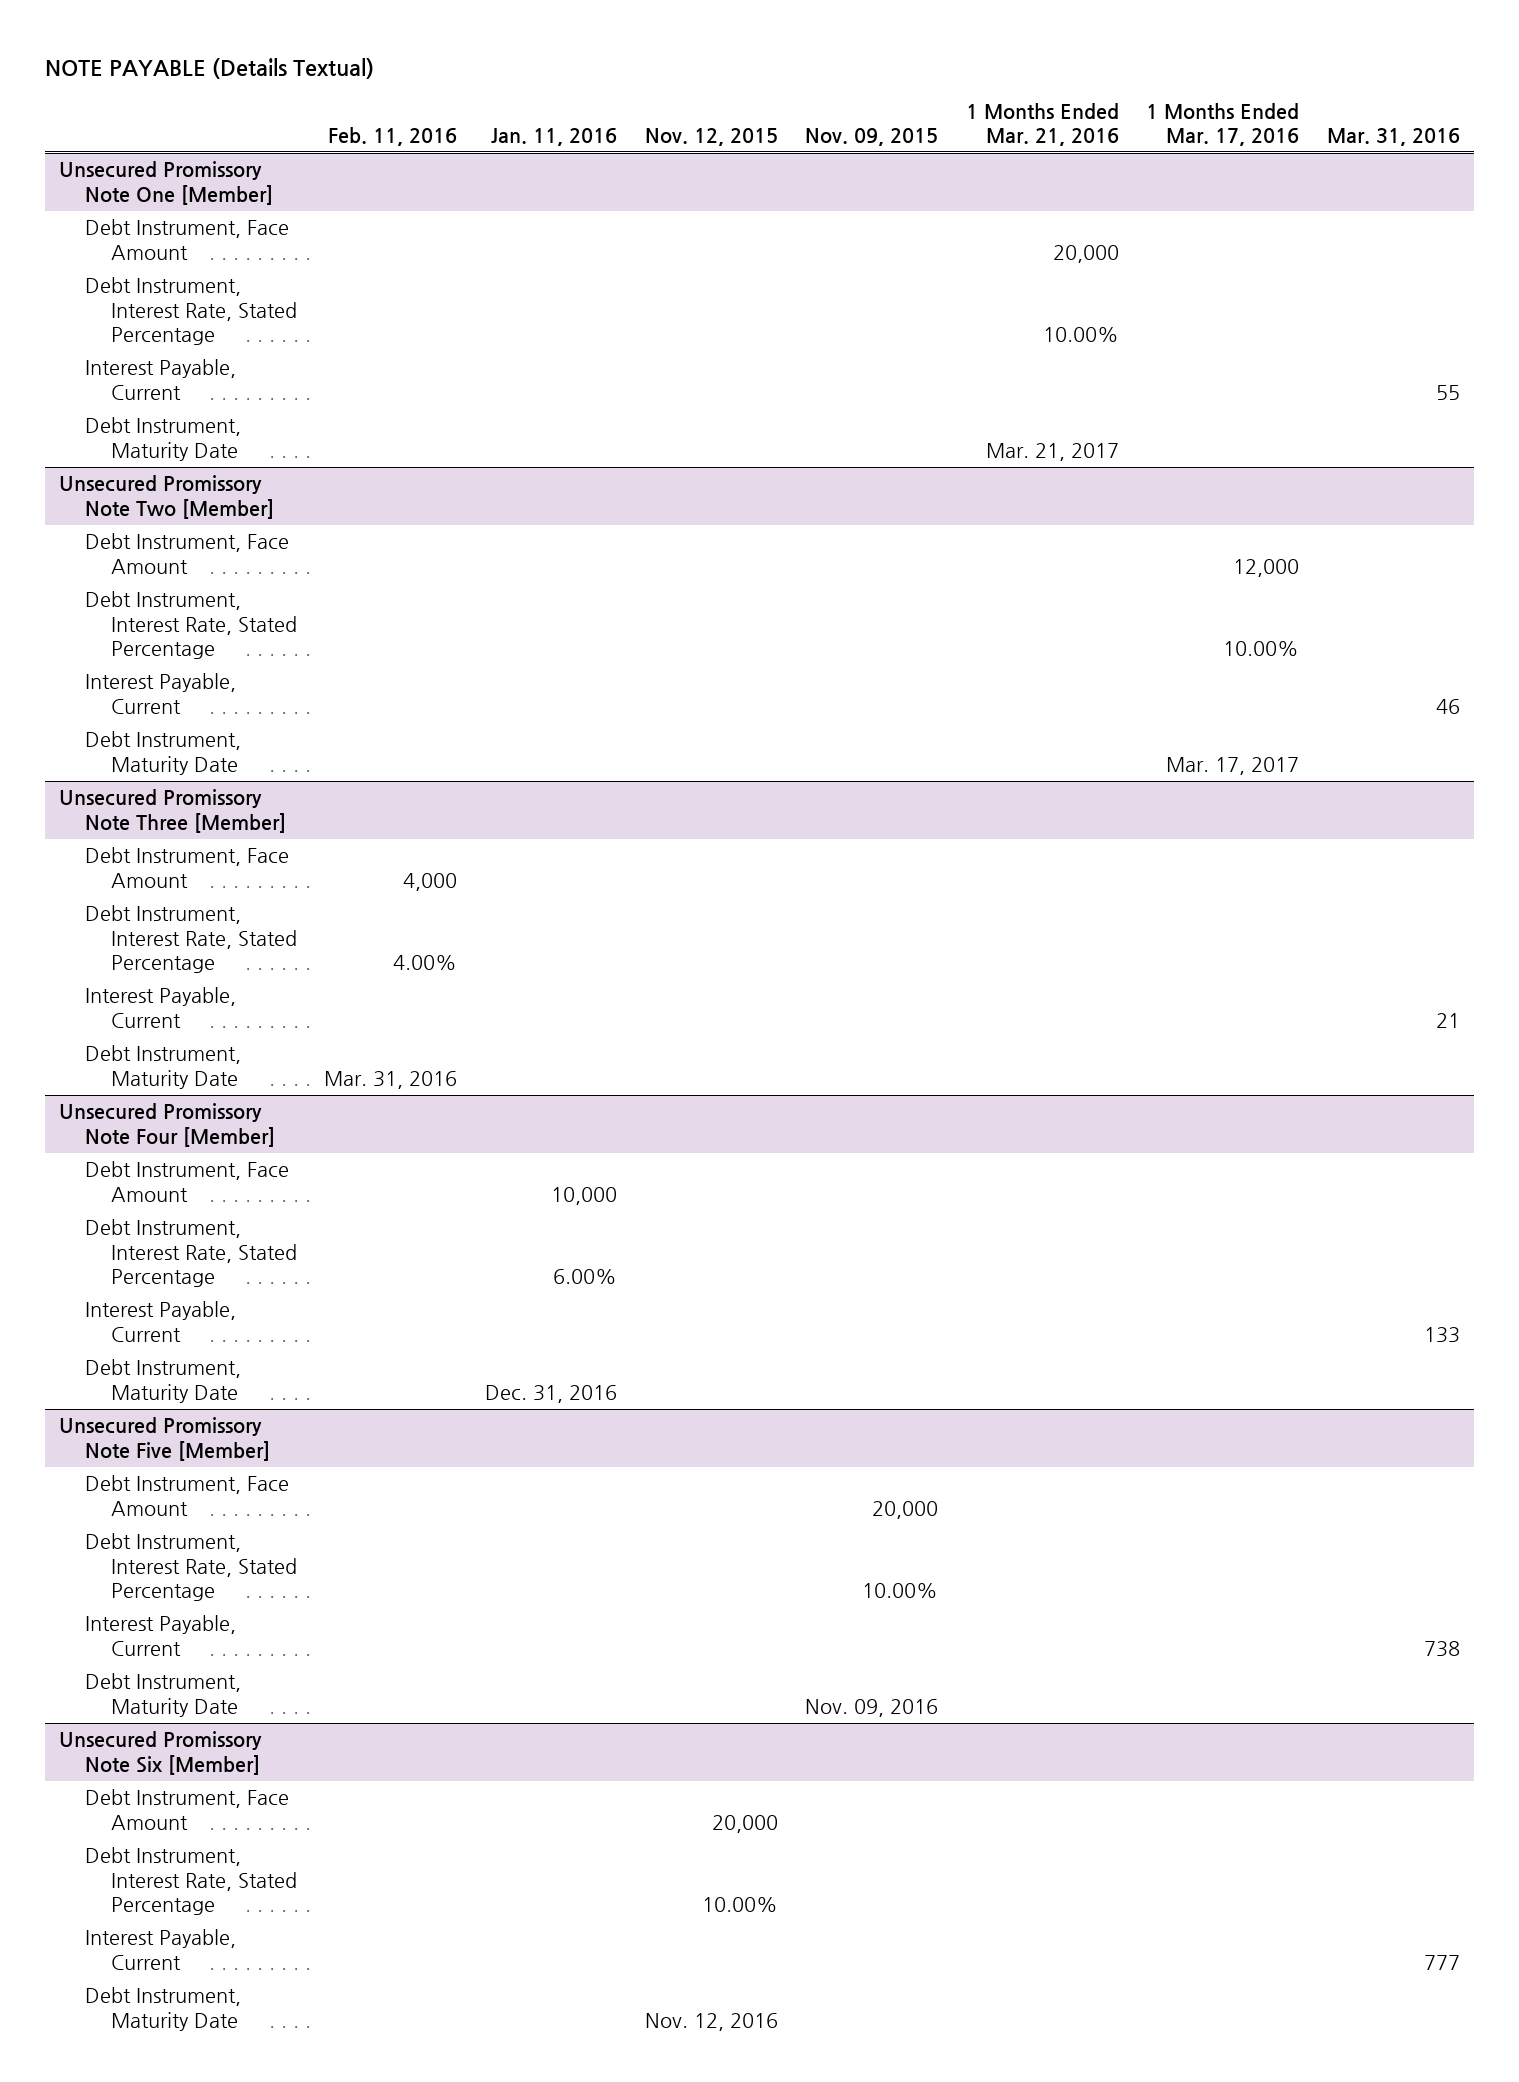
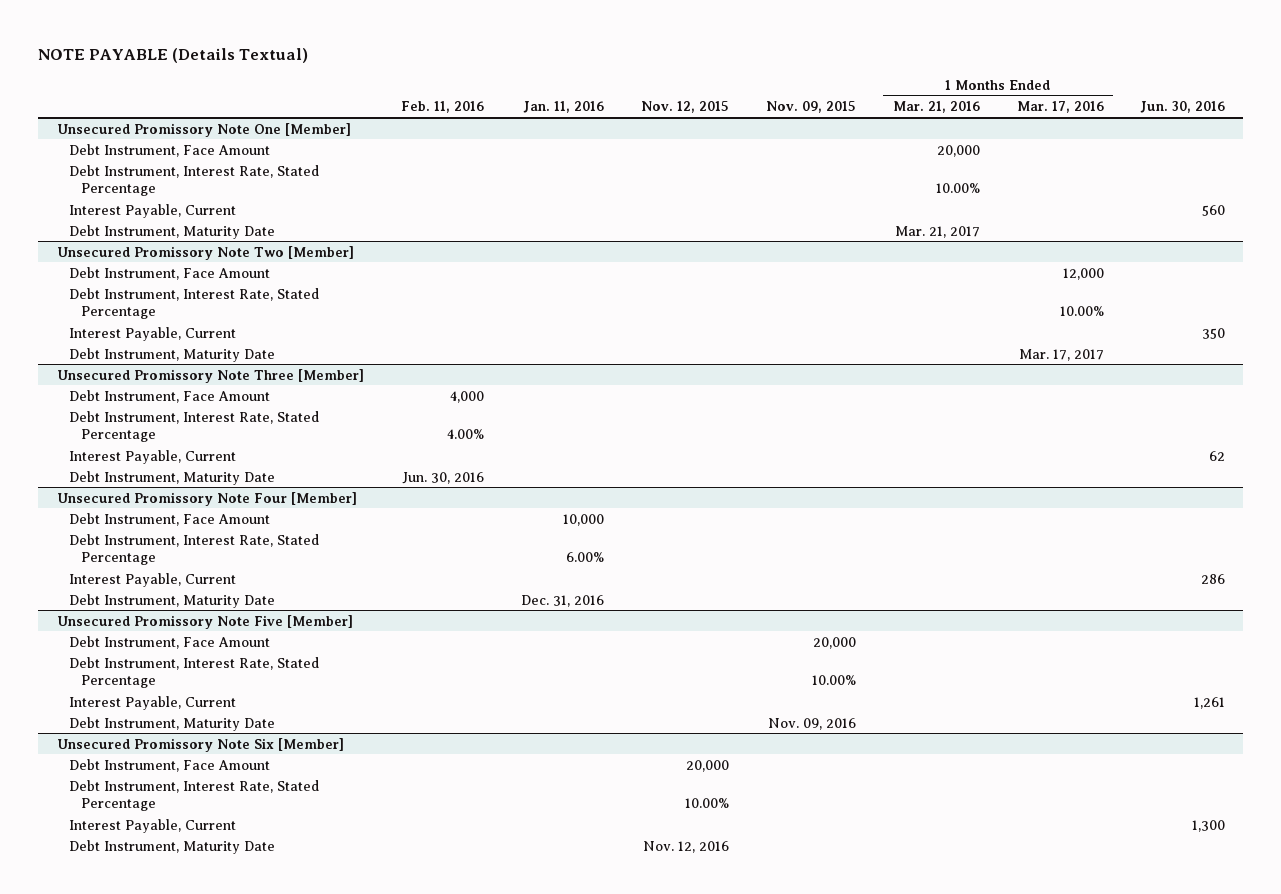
[1326,127,1460,146] Mar. 31, 2016 -> none
none -> [1139,101,1225,114] Jun. 30, 2016
[324,1070,458,1089] Mar. 31, 2016 -> [401,471,484,484] Jun. 30, 2016

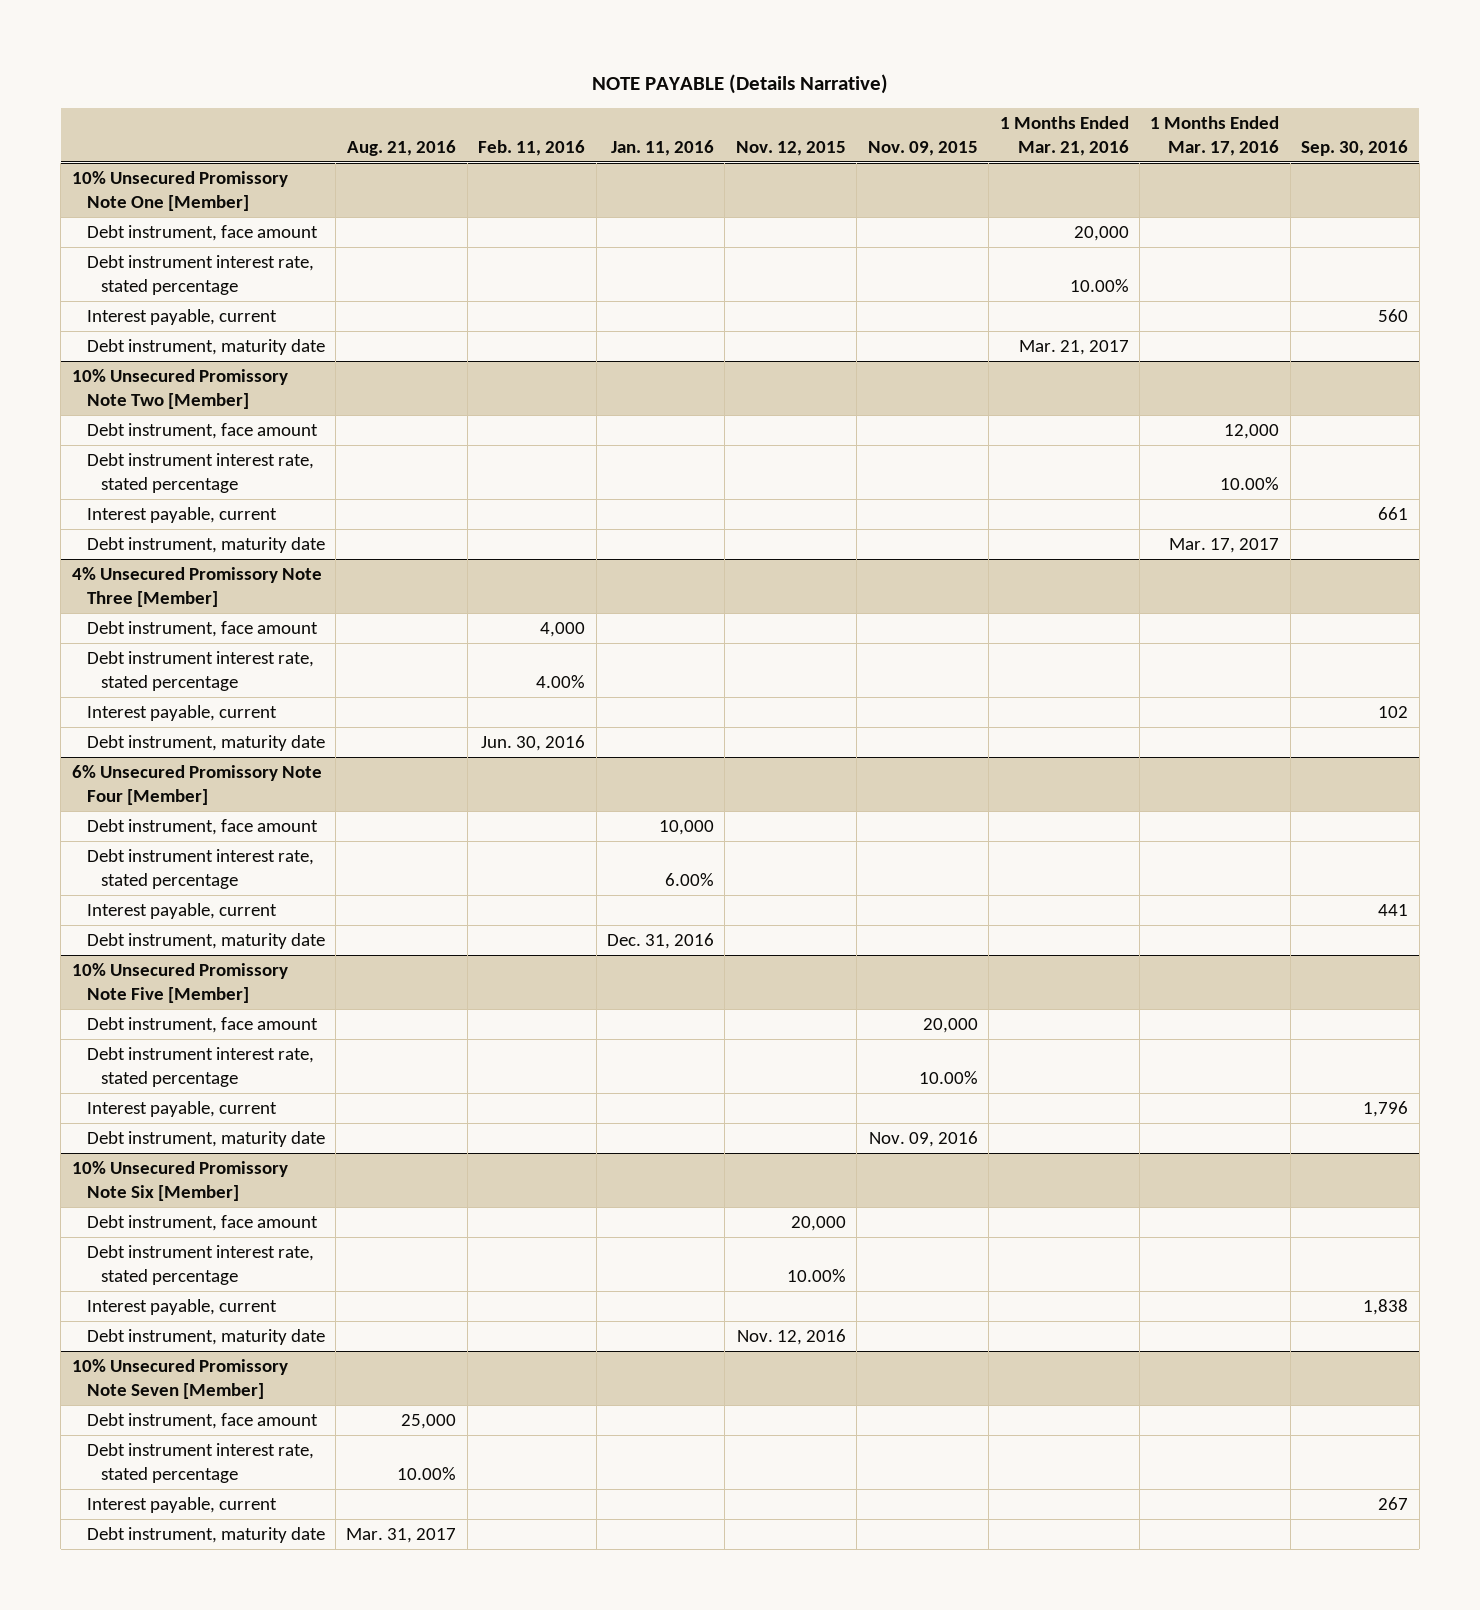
[38,48,309,64] NOTE PAYABLE (Details Textual) -> [592,73,889,94] NOTE PAYABLE (Details Narrative)
[1139,101,1225,114] Jun. 30, 2016 -> none
none -> [347,139,457,156] Aug. 21, 2016
none -> [1301,139,1409,156] Sep. 30, 2016
[56,122,351,137] Unsecured Promissory Note One [Member] -> [71,170,288,211] 10% Unsecured Promissory Note One [Member]
[68,143,270,157] Debt Instrument, Face Amount -> [86,224,318,241] Debt instrument, face amount
[68,164,319,197] Debt Instrument, Interest Rate, Stated Percentage -> [86,254,314,295] Debt instrument interest rate, stated percentage
[68,203,236,218] Interest Payable, Current -> [86,308,277,325] Interest payable, current
[68,224,275,239] Debt Instrument, Maturity Date -> [86,338,325,355] Debt instrument, maturity date
[56,245,354,260] Unsecured Promissory Note Two [Member] -> [71,368,288,409] 10% Unsecured Promissory Note Two [Member]
[68,266,270,280] Debt Instrument, Face Amount -> [86,422,318,439] Debt instrument, face amount
[68,287,319,320] Debt Instrument, Interest Rate, Stated Percentage -> [86,452,314,493] Debt instrument interest rate, stated percentage
[68,326,236,341] Interest Payable, Current -> [86,506,277,523] Interest payable, current
[68,347,275,362] Debt Instrument, Maturity Date -> [86,536,325,553] Debt instrument, maturity date
[56,368,364,383] Unsecured Promissory Note Three [Member] -> [71,566,322,607] 4% Unsecured Promissory Note Three [Member]
[68,389,270,403] Debt Instrument, Face Amount -> [86,620,318,637] Debt instrument, face amount
[68,410,319,443] Debt Instrument, Interest Rate, Stated Percentage -> [86,650,314,691] Debt instrument interest rate, stated percentage
[68,449,236,464] Interest Payable, Current -> [86,704,277,721] Interest payable, current
[68,470,275,485] Debt Instrument, Maturity Date -> [86,734,325,751] Debt instrument, maturity date
[56,491,357,506] Unsecured Promissory Note Four [Member] -> [71,764,322,805] 6% Unsecured Promissory Note Four [Member]
[68,512,270,526] Debt Instrument, Face Amount -> [86,818,318,835] Debt instrument, face amount
[68,533,319,566] Debt Instrument, Interest Rate, Stated Percentage -> [86,848,314,889] Debt instrument interest rate, stated percentage
[68,572,236,587] Interest Payable, Current -> [86,902,277,919] Interest payable, current
[68,593,275,608] Debt Instrument, Maturity Date -> [86,932,325,949] Debt instrument, maturity date
[56,614,353,629] Unsecured Promissory Note Five [Member] -> [71,962,288,1003] 10% Unsecured Promissory Note Five [Member]
[68,635,270,649] Debt Instrument, Face Amount -> [86,1016,318,1033] Debt instrument, face amount
[68,656,319,689] Debt Instrument, Interest Rate, Stated Percentage -> [86,1046,314,1087] Debt instrument interest rate, stated percentage
[68,695,236,710] Interest Payable, Current -> [86,1100,277,1117] Interest payable, current
[68,716,275,731] Debt Instrument, Maturity Date -> [86,1130,325,1147] Debt instrument, maturity date
[56,737,344,752] Unsecured Promissory Note Six [Member] -> [71,1160,288,1201] 10% Unsecured Promissory Note Six [Member]
[68,758,270,772] Debt Instrument, Face Amount -> [86,1214,318,1231] Debt instrument, face amount
[68,779,319,812] Debt Instrument, Interest Rate, Stated Percentage -> [86,1244,314,1285] Debt instrument interest rate, stated percentage
[68,818,236,833] Interest Payable, Current -> [86,1298,277,1315] Interest payable, current
[68,839,275,854] Debt Instrument, Maturity Date -> [86,1328,325,1345] Debt instrument, maturity date
none -> [71,1358,288,1399] 10% Unsecured Promissory Note Seven [Member]
none -> [86,1412,318,1429] Debt instrument, face amount
none -> [86,1442,314,1483] Debt instrument interest rate, stated percentage
none -> [86,1496,277,1513] Interest payable, current
none -> [86,1526,325,1543] Debt instrument, maturity date

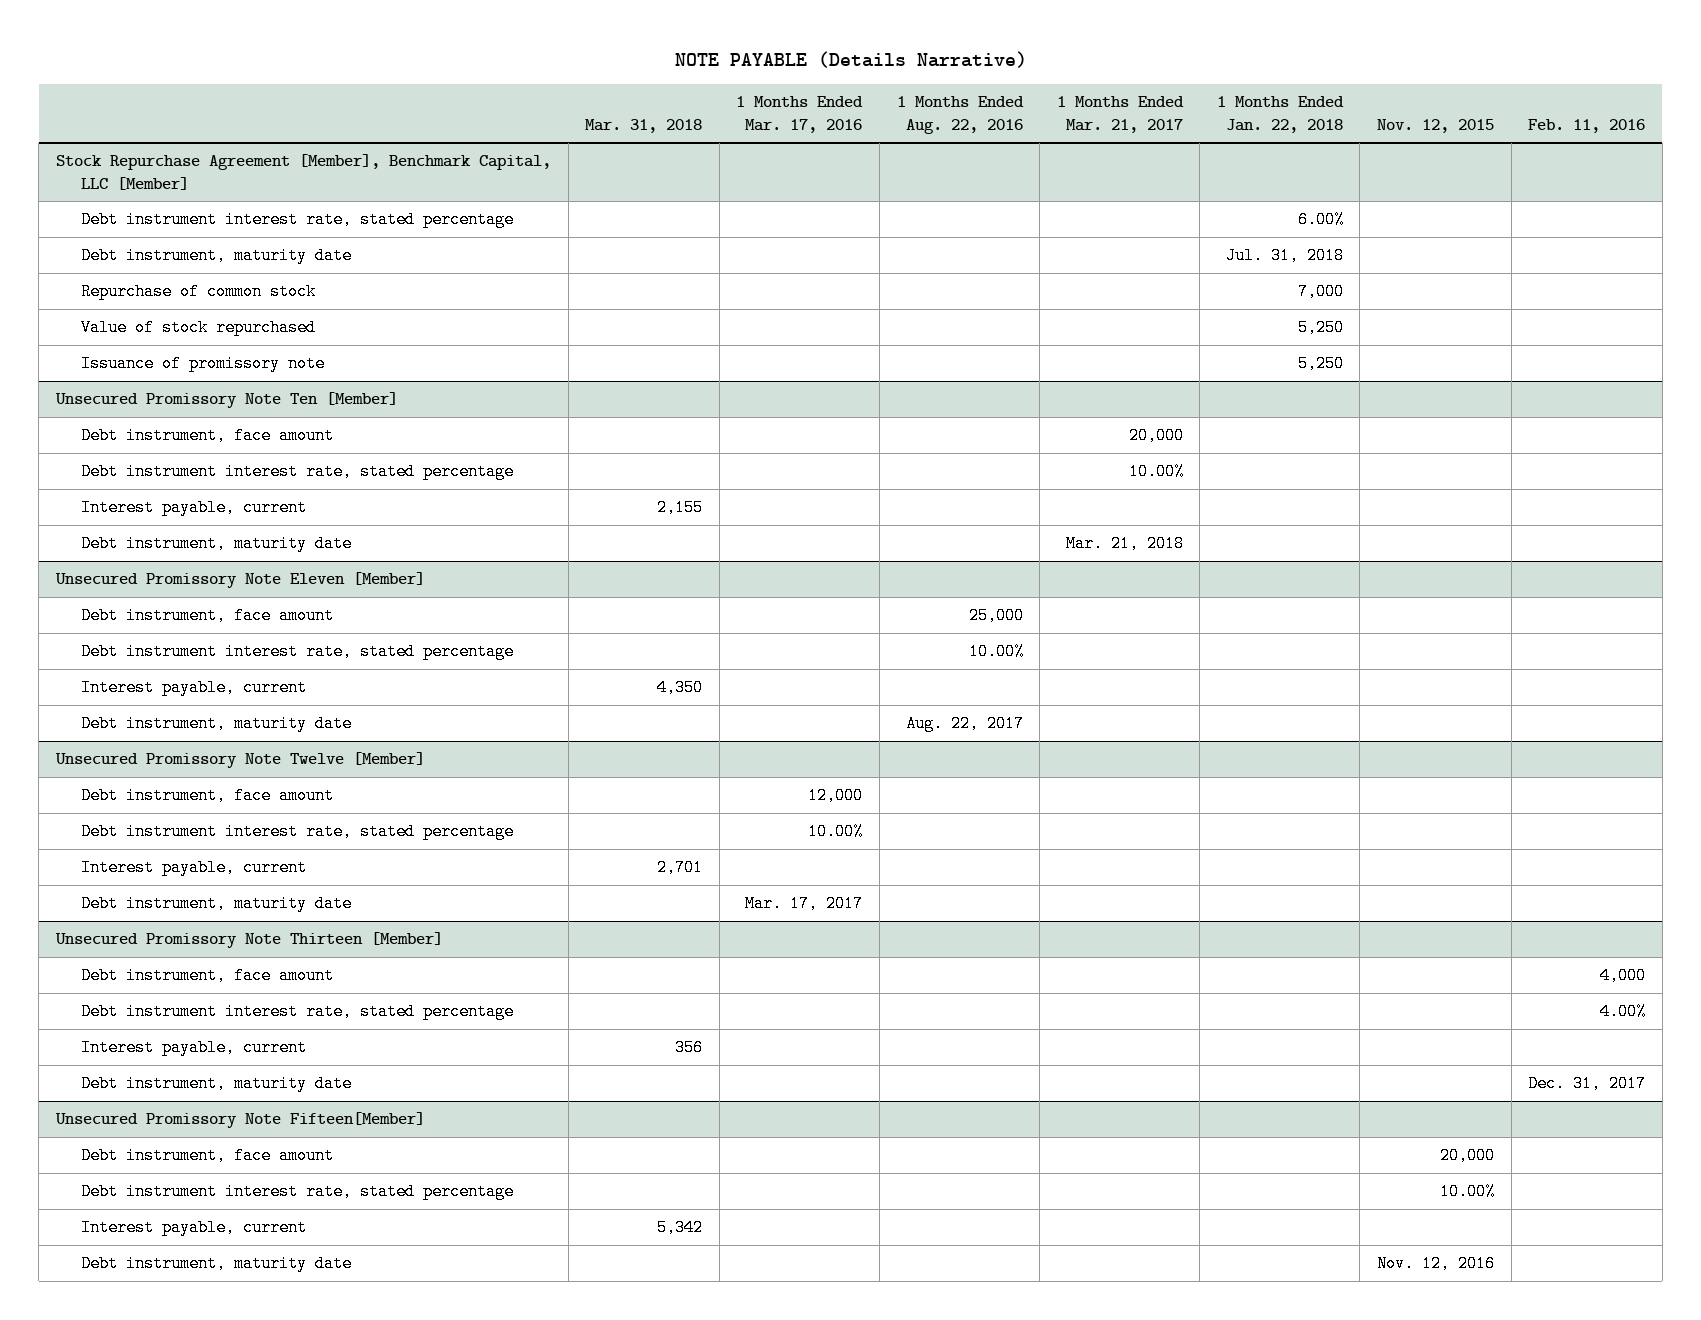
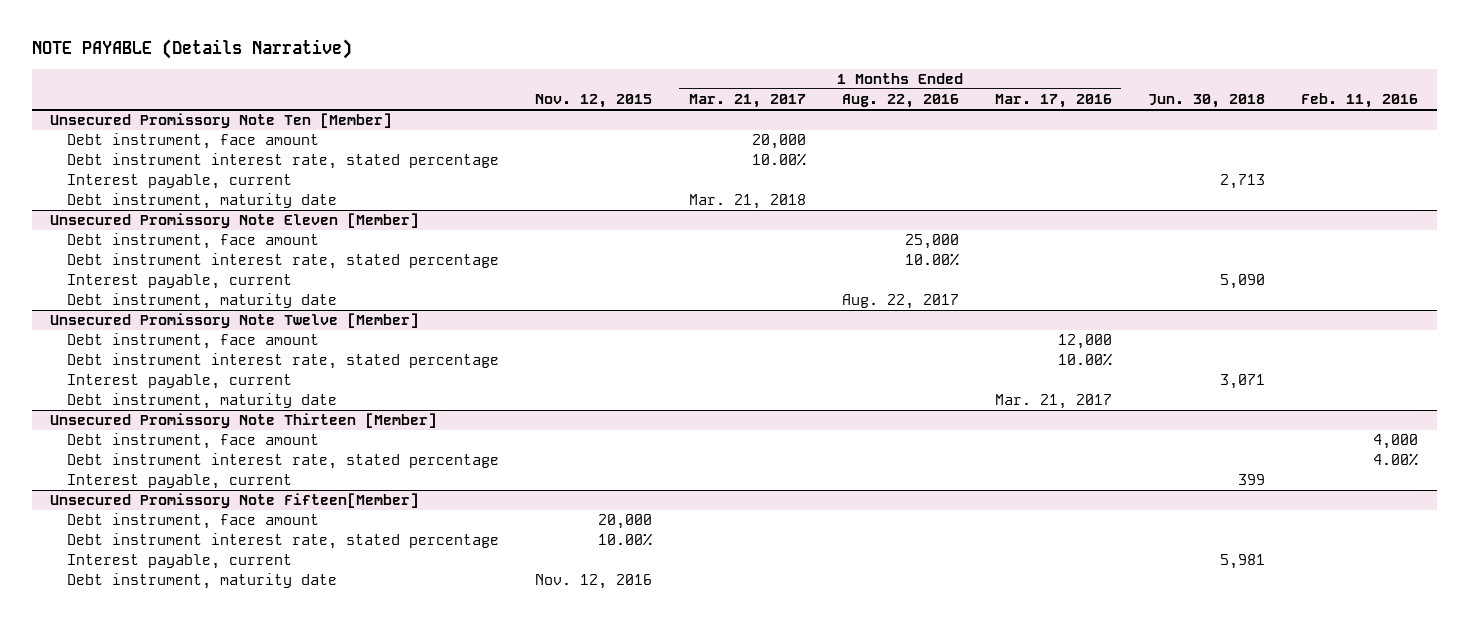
[585,118,703,133] Mar. 31, 2018 -> none
[1216,96,1344,133] 1 Months Ended Jan. 22, 2018 -> none
none -> [1148,94,1266,109] Jun. 30, 2018
[56,154,552,190] Stock Repurchase Agreement [Member], Benchmark Capital, LLC [Member] -> none
[80,211,514,229] Debt instrument interest rate, stated percentage -> none
[80,247,352,265] Debt instrument, maturity date -> none
[80,283,316,301] Repurchase of common stock -> none
[80,319,316,337] Value of stock repurchased -> none
[80,355,325,373] Issuance of promissory note -> none
[745,895,864,913] Mar. 17, 2017 -> [994,394,1112,410] Mar. 21, 2017
[80,1075,352,1093] Debt instrument, maturity date -> none

